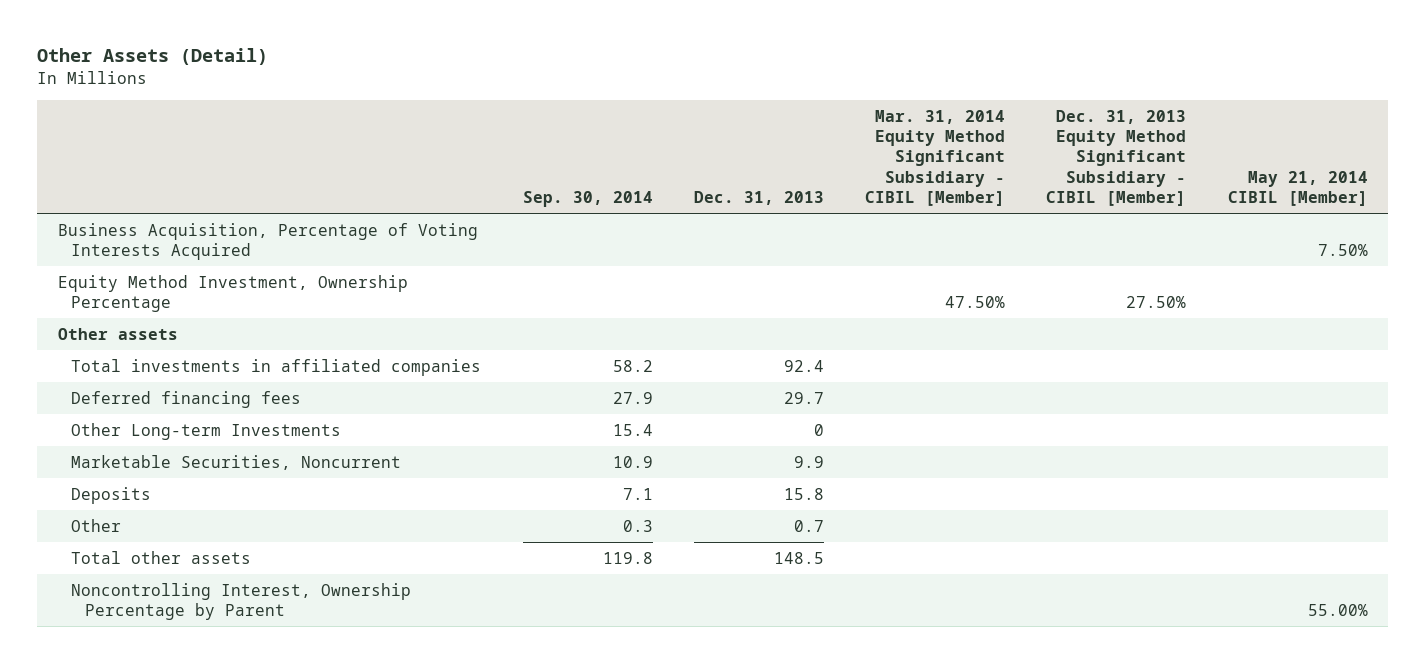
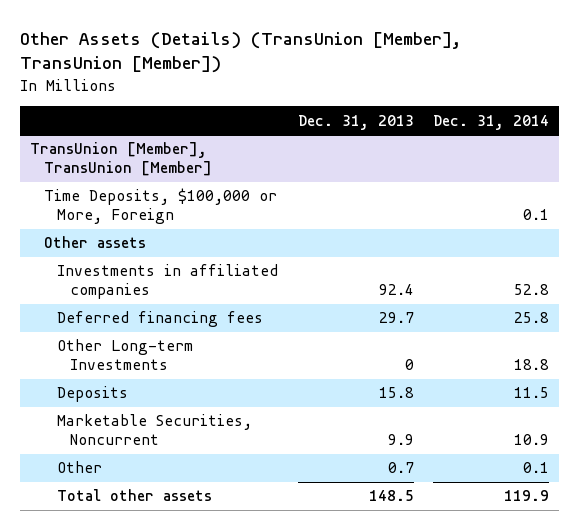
[36,48,268,66] Other Assets (Detail) -> [20,31,462,74] Other Assets (Details) (TransUnion [Member], TransUnion [Member])
[522,190,653,207] Sep. 30, 2014 -> none
[865,109,1006,206] Mar. 31, 2014 Equity Method Significant Subsidiary - CIBIL [Member] -> none
[1046,109,1187,206] Dec. 31, 2013 Equity Method Significant Subsidiary - CIBIL [Member] -> none
[1227,170,1368,206] May 21, 2014 CIBIL [Member] -> none
none -> [433,114,550,130] Dec. 31, 2014
[57,222,478,261] Business Acquisition, Percentage of Voting Interests Acquired -> none
[57,274,408,313] Equity Method Investment, Ownership Percentage -> none
none -> [30,142,212,177] TransUnion [Member], TransUnion [Member]
none -> [43,188,277,225] Time Deposits, $100,000 or More, Foreign
[71,358,482,376] Total investments in affiliated companies -> [56,264,278,300] Investments in affiliated companies
[71,454,402,470] Marketable Securities, Noncurrent -> none
none -> [56,414,252,446] Marketable Securities, Noncurrent
[71,582,412,621] Noncontrolling Interest, Ownership Percentage by Parent -> none

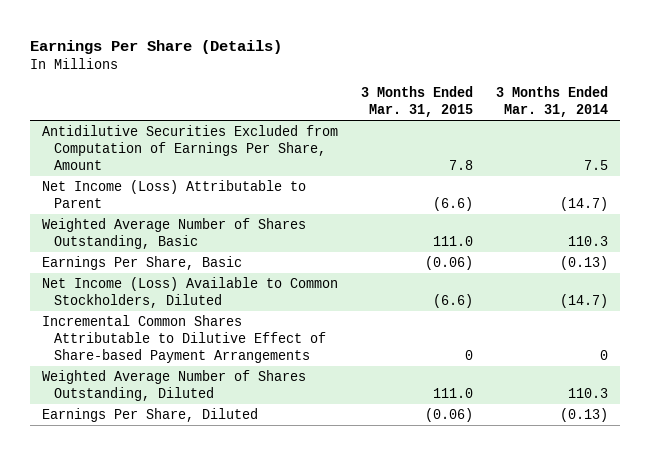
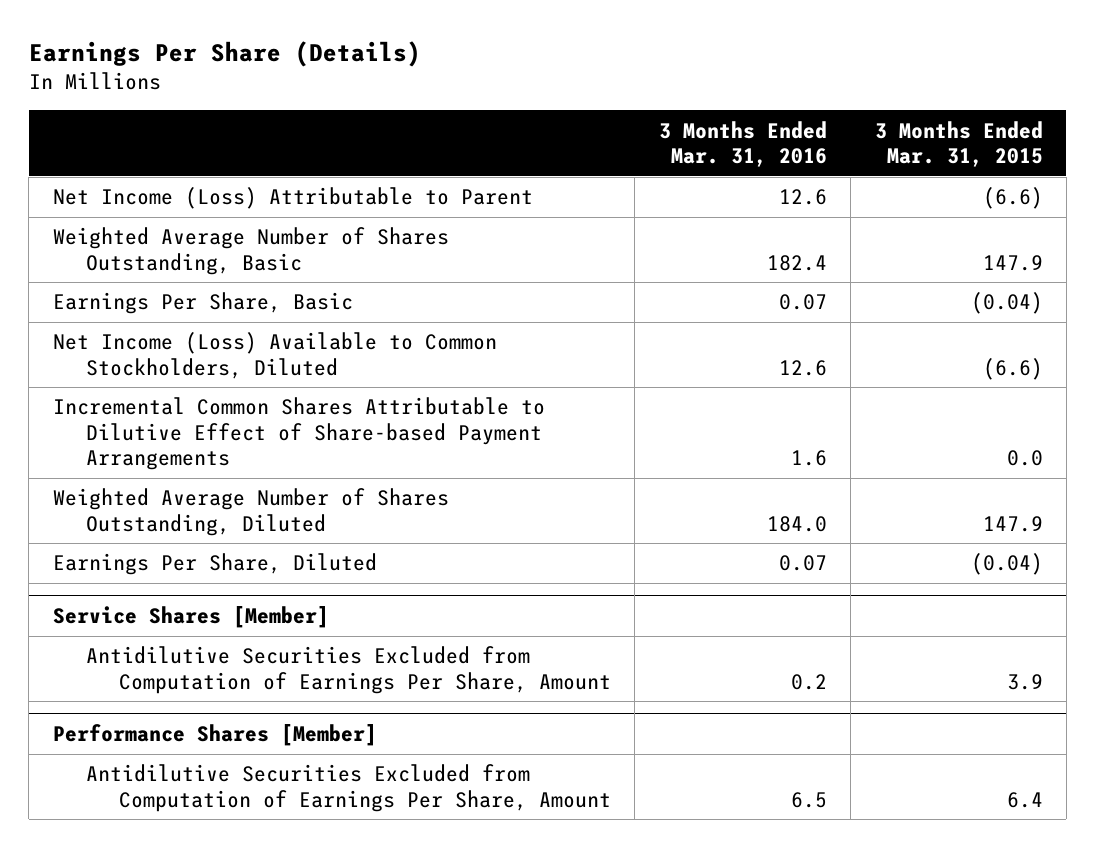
[496,85,609,118] 3 Months Ended Mar. 31, 2014 -> none
none -> [658,120,827,168] 3 Months Ended Mar. 31, 2016
[41,124,338,171] Antidilutive Securities Excluded from Computation of Earnings Per Share, Amount -> none
[433,236,474,247] 111.0 -> [982,254,1043,271] 147.9
[425,255,474,270] (0.06) -> [970,292,1043,315] (0.04)
[465,350,474,361] 0 -> [1006,450,1043,467] 0.0
[433,388,474,399] 111.0 -> [982,515,1043,532] 147.9
[425,407,474,422] (0.06) -> [970,553,1043,576] (0.04)
none -> [52,606,329,629] Service Shares [Member]
none -> [85,646,611,694] Antidilutive Securities Excluded from Computation of Earnings Per Share, Amount
none -> [52,724,377,747] Performance Shares [Member]
none -> [85,764,611,812] Antidilutive Securities Excluded from Computation of Earnings Per Share, Amount

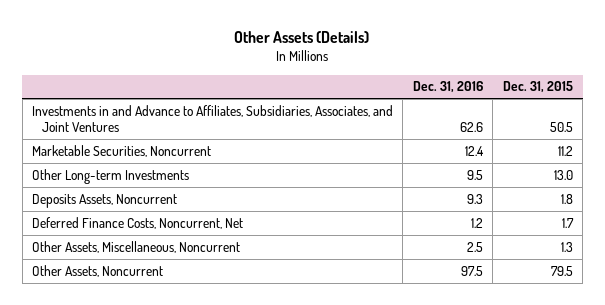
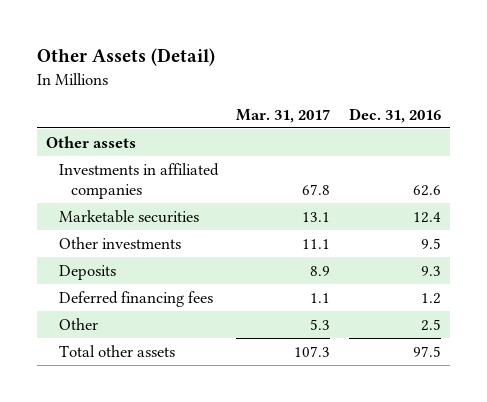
[234,30,370,43] Other Assets (Details) -> [36,48,215,67] Other Assets (Detail)
[502,81,573,94] Dec. 31, 2015 -> none
none -> [236,108,331,123] Mar. 31, 2017
none -> [46,135,137,148] Other assets
[32,104,394,133] Investments in and Advance to Affiliates, Subsidiaries, Associates, and Joint Ventures -> [58,162,219,199] Investments in affiliated companies
[32,144,212,157] Marketable Securities, Noncurrent -> [58,209,199,223] Marketable securities
[32,168,190,184] Other Long-term Investments -> [58,236,181,249] Other investments
[32,193,178,208] Deposits Assets, Noncurrent -> [58,264,116,280] Deposits
[32,216,244,229] Deferred Finance Costs, Noncurrent, Net -> [58,290,213,307] Deferred financing fees
[32,240,241,253] Other Assets, Miscellaneous, Noncurrent -> [58,317,98,330] Other
[32,264,164,277] Other Assets, Noncurrent -> [58,344,175,357] Total other assets

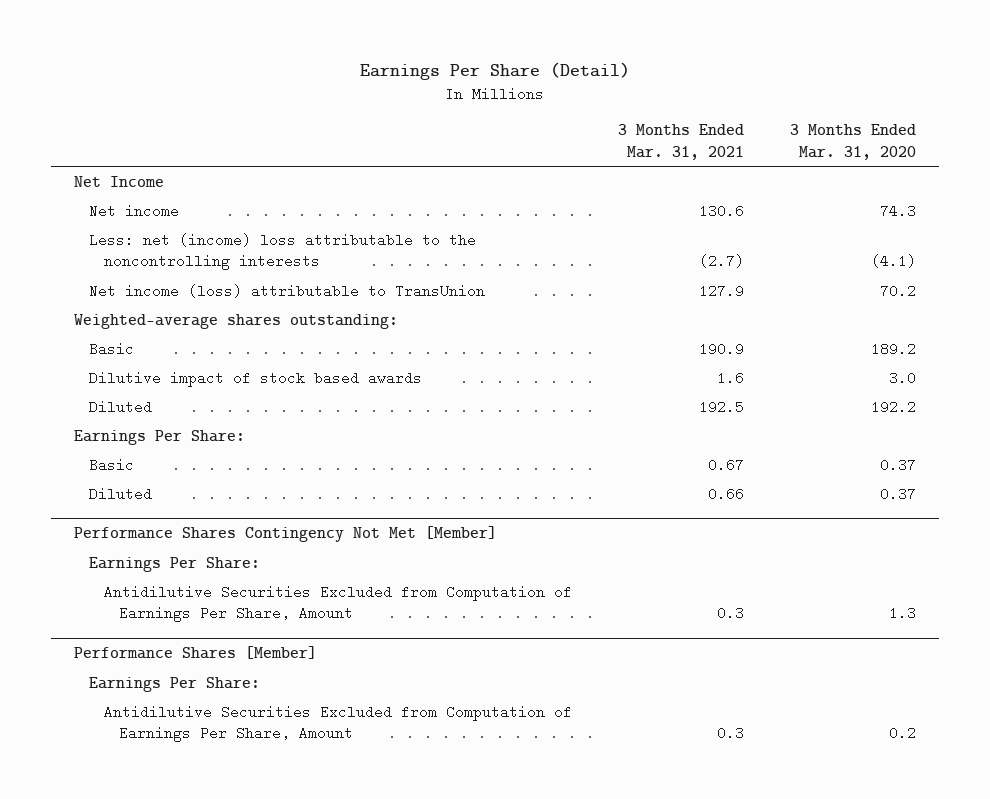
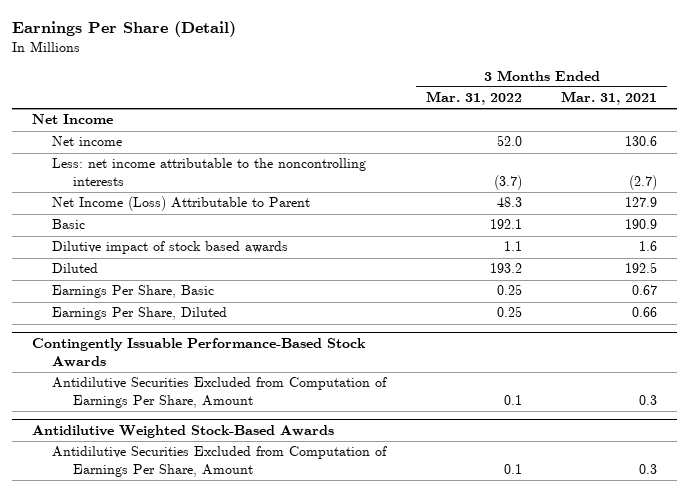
[789,124,916,160] 3 Months Ended Mar. 31, 2020 -> none
none -> [425,91,522,106] Mar. 31, 2022
[73,313,398,329] Weighted-average shares outstanding: -> none
[88,232,476,271] Less: net (income) loss attributable to the noncontrolling interests -> [52,158,367,186] Less: net income attributable to the noncontrolling interests
[88,283,485,298] Net income (loss) attributable to TransUnion -> [52,196,311,212] Net Income (Loss) Attributable to Parent
[73,429,245,445] Earnings Per Share: -> none
[73,526,497,543] Performance Shares Contingency Not Met [Member] -> none
[88,556,260,572] Earnings Per Share: -> none
[88,457,134,472] Basic -> [52,285,215,299] Earnings Per Share, Basic
[88,486,152,501] Diluted -> [52,307,228,321] Earnings Per Share, Diluted
none -> [32,338,367,367] Contingently Issuable Performance-Based Stock Awards
[73,646,317,660] Performance Shares [Member] -> none
[88,676,260,692] Earnings Per Share: -> none
none -> [32,425,335,439] Antidilutive Weighted Stock-Based Awards

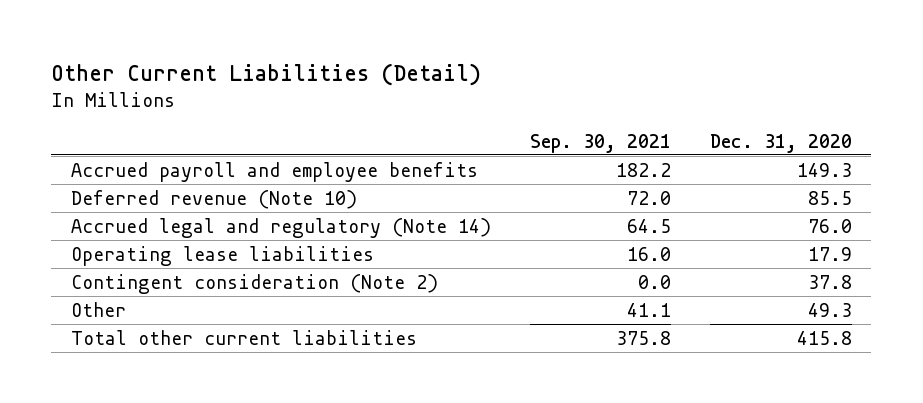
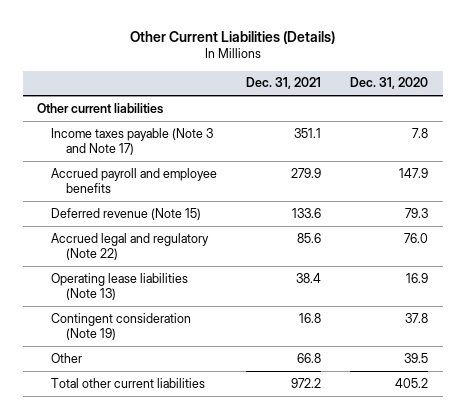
[51,63,482,87] Other Current Liabilities (Detail) -> [129,30,335,44] Other Current Liabilities (Details)
[529,133,671,153] Sep. 30, 2021 -> none
none -> [246,77,322,90] Dec. 31, 2021
none -> [37,102,164,114] Other current liabilities
none -> [51,127,214,156] Income taxes payable (Note 3 and Note 17)
[796,162,852,177] 149.3 -> [399,167,429,178] 147.9
[70,189,357,209] Deferred revenue (Note 10) -> [51,207,202,220] Deferred revenue (Note 15)
[807,190,852,205] 85.5 -> [405,207,429,218] 79.3
[70,217,491,238] Accrued legal and regulatory (Note 14) -> [51,232,210,261] Accrued legal and regulatory (Note 22)
[70,245,374,266] Operating lease liabilities -> [51,272,189,301] Operating lease liabilities (Note 13)
[807,246,852,261] 17.9 -> [406,272,429,283] 16.9
[70,273,438,294] Contingent consideration (Note 2) -> [51,312,192,341] Contingent consideration (Note 19)
[807,302,852,317] 49.3 -> [404,352,429,363] 39.5
[796,330,852,345] 415.8 -> [395,377,429,388] 405.2

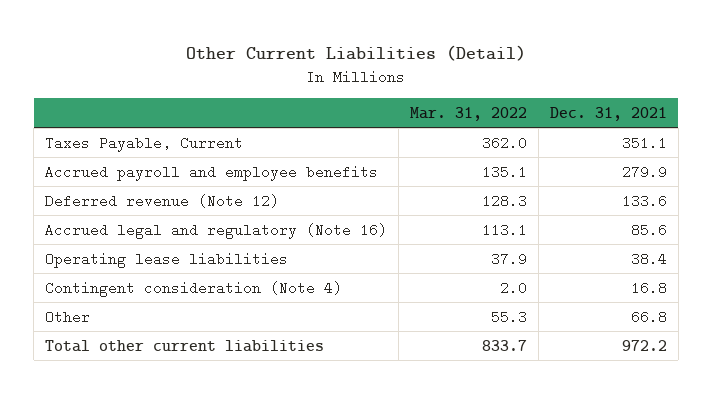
[129,30,335,44] Other Current Liabilities (Details) -> [186,45,527,62] Other Current Liabilities (Detail)
[350,77,429,90] Dec. 31, 2020 -> none
none -> [410,106,528,121] Mar. 31, 2022
[37,102,164,114] Other current liabilities -> none
[51,127,214,156] Income taxes payable (Note 3 and Note 17) -> [45,135,244,152] Taxes Payable, Current
[51,207,202,220] Deferred revenue (Note 15) -> [45,193,280,208] Deferred revenue (Note 12)
[51,232,210,261] Accrued legal and regulatory (Note 22) -> [45,222,388,239] Accrued legal and regulatory (Note 16)
[51,272,189,301] Operating lease liabilities (Note 13) -> [45,251,289,268] Operating lease liabilities
[51,312,192,341] Contingent consideration (Note 19) -> [45,280,343,297] Contingent consideration (Note 4)

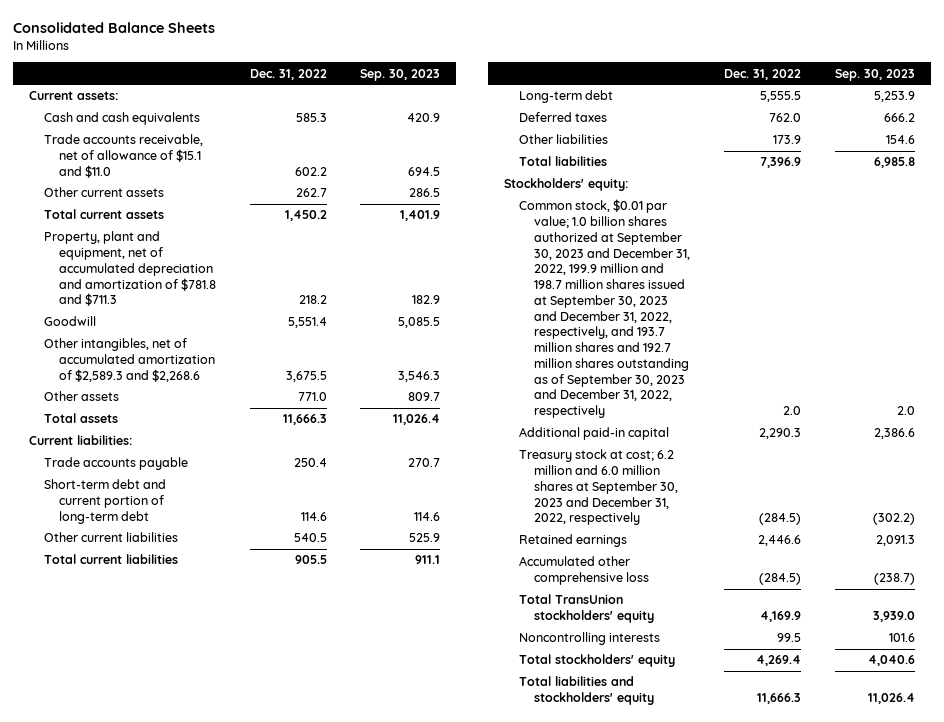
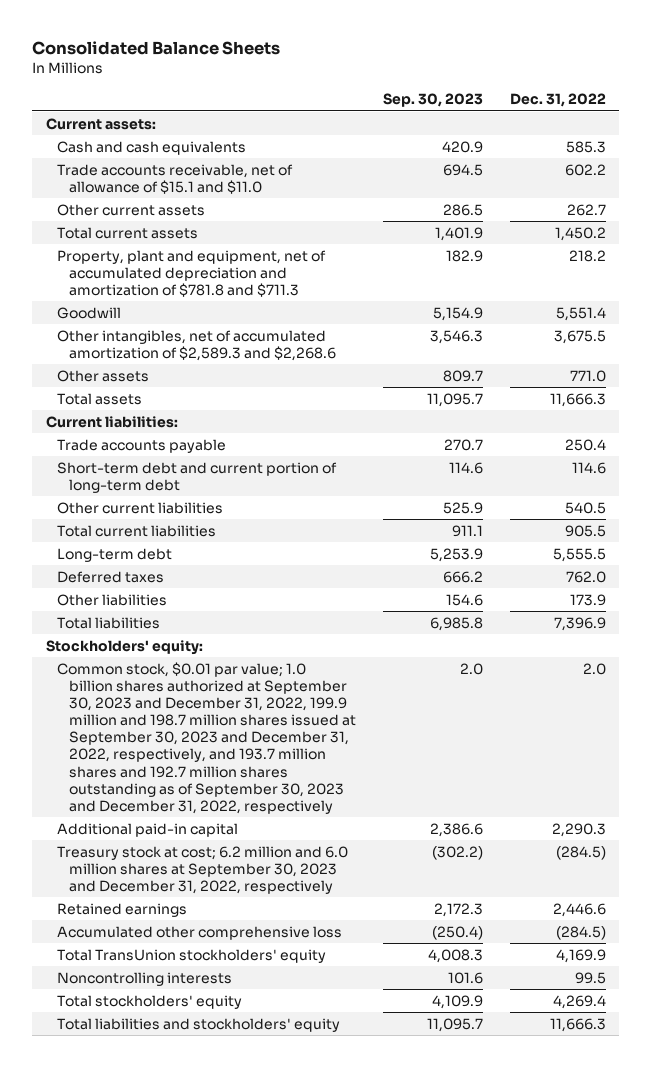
[397,317,440,329] 5,085.5 -> [432,306,483,321] 5,154.9
[392,414,440,426] 11,026.4 -> [426,392,483,407] 11,095.7
[875,535,915,547] 2,091.3 -> [433,902,483,917] 2,172.3
[873,573,915,586] (238.7) -> [431,925,483,940] (250.4)
[872,611,915,623] 3,939.0 -> [427,948,483,963] 4,008.3
[867,655,915,667] 4,040.6 -> [431,994,483,1009] 4,109.9
[867,693,915,705] 11,026.4 -> [426,1017,483,1032] 11,095.7

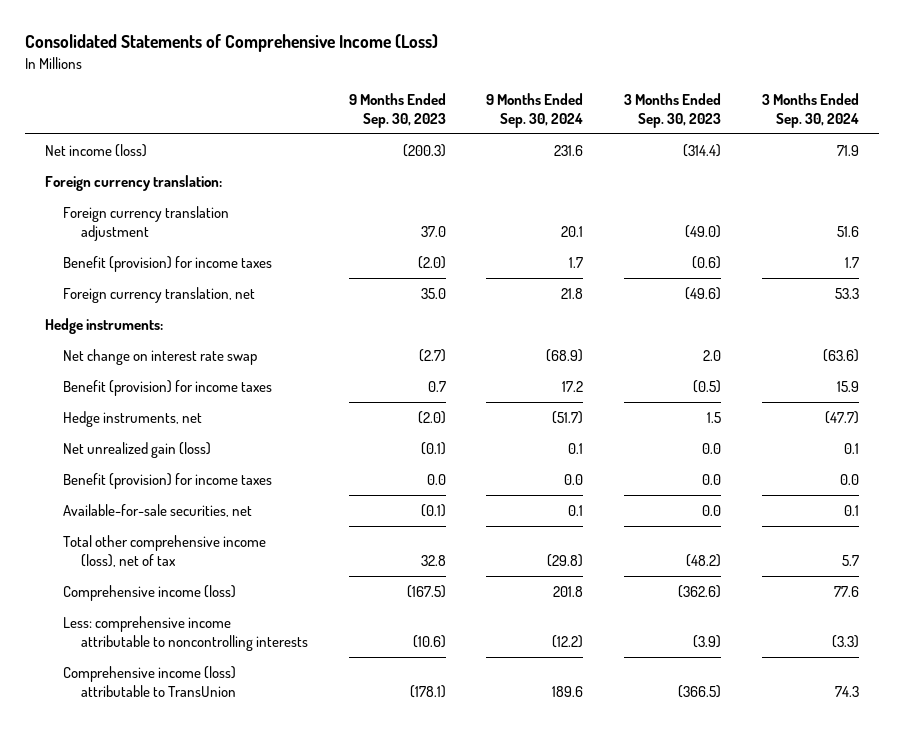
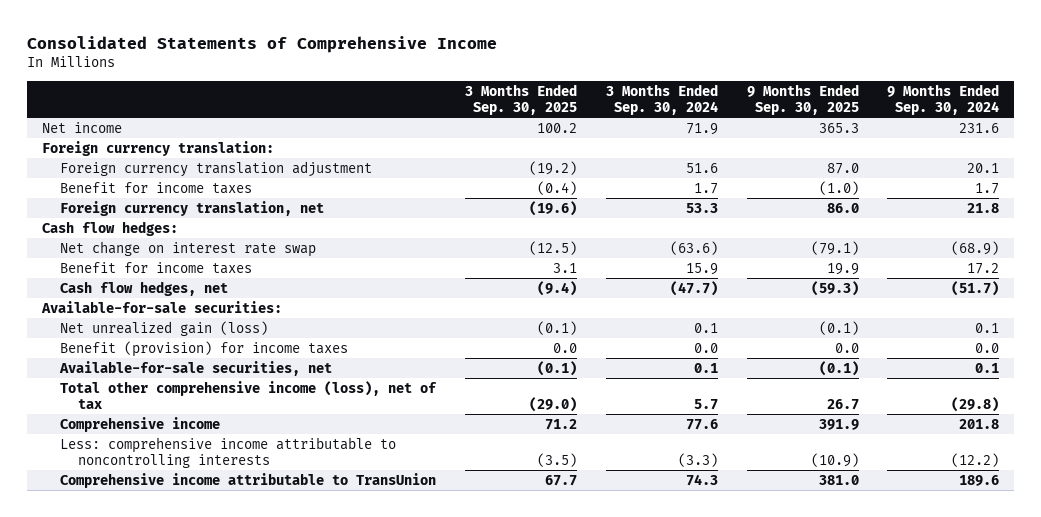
[24,34,438,53] Consolidated Statements of Comprehensive Income (Loss) -> [27,35,498,53] Consolidated Statements of Comprehensive Income
[348,92,446,128] 9 Months Ended Sep. 30, 2023 -> none
[624,92,722,128] 3 Months Ended Sep. 30, 2023 -> none
none -> [464,83,577,116] 3 Months Ended Sep. 30, 2025
none -> [746,83,859,116] 9 Months Ended Sep. 30, 2025
[45,143,148,157] Net income (loss) -> [41,121,122,133] Net income
[63,255,273,272] Benefit (provision) for income taxes -> [60,181,253,194] Benefit for income taxes
[45,317,164,334] Hedge instruments: -> [41,220,178,236] Cash flow hedges:
[63,379,273,396] Benefit (provision) for income taxes -> [60,261,253,274] Benefit for income taxes
[63,410,203,427] Hedge instruments, net -> [60,280,229,296] Cash flow hedges, net
none -> [40,300,282,313] Available-for-sale securities:
[63,584,237,601] Comprehensive income (loss) -> [60,416,221,432] Comprehensive income
[63,665,237,698] Comprehensive income (loss) attributable to TransUnion -> [60,472,437,488] Comprehensive income attributable to TransUnion

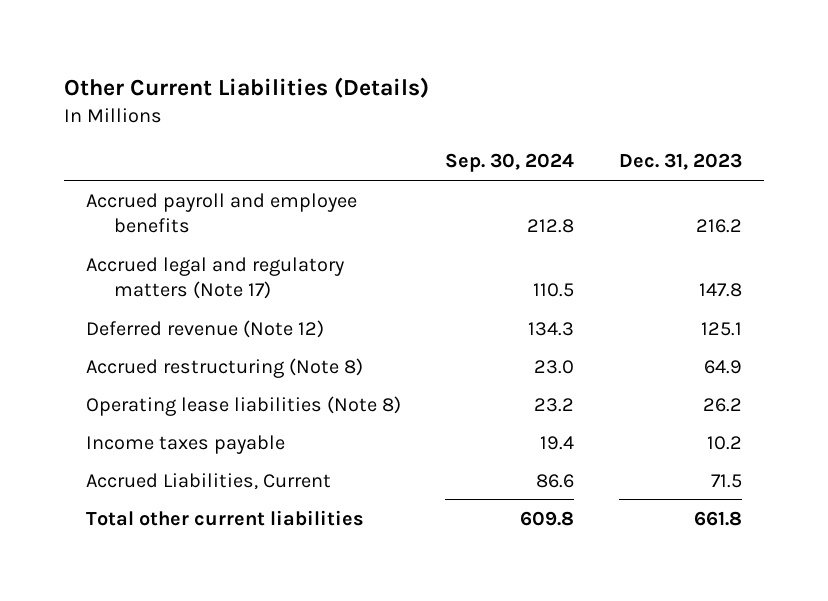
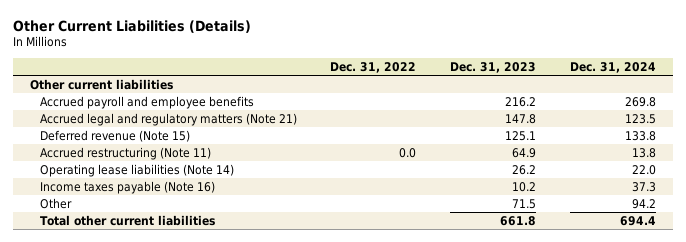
[445,153,575,173] Sep. 30, 2024 -> none
none -> [330,61,417,73] Dec. 31, 2022
none -> [569,61,656,73] Dec. 31, 2024
none -> [29,78,173,90] Other current liabilities
[85,256,344,299] Accrued legal and regulatory matters (Note 17) -> [39,112,297,126] Accrued legal and regulatory matters (Note 21)
[85,319,324,338] Deferred revenue (Note 12) -> [39,129,190,142] Deferred revenue (Note 15)
[85,357,363,378] Accrued restructuring (Note 8) -> [39,146,211,160] Accrued restructuring (Note 11)
[85,395,401,416] Operating lease liabilities (Note 8) -> [39,163,234,177] Operating lease liabilities (Note 14)
[85,434,285,454] Income taxes payable -> [39,180,215,194] Income taxes payable (Note 16)
[85,472,331,490] Accrued Liabilities, Current -> [39,197,72,209] Other

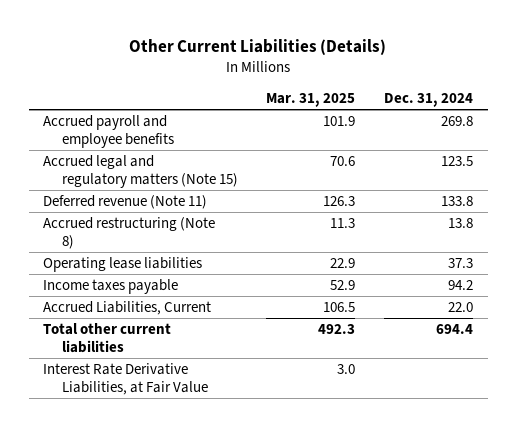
[330,61,417,73] Dec. 31, 2022 -> none
[450,61,537,73] Dec. 31, 2023 -> none
none -> [266,92,356,107] Mar. 31, 2025
[29,78,173,90] Other current liabilities -> none
[39,197,72,209] Other -> none
[39,112,297,126] Accrued legal and regulatory matters (Note 21) -> [43,154,238,188] Accrued legal and regulatory matters (Note 15)
[39,129,190,142] Deferred revenue (Note 15) -> [43,194,208,209] Deferred revenue (Note 11)
[39,146,211,160] Accrued restructuring (Note 11) -> [43,216,216,249] Accrued restructuring (Note 8)
[39,163,234,177] Operating lease liabilities (Note 14) -> [43,256,203,272] Operating lease liabilities
[631,164,656,175] 22.0 -> [448,257,474,268] 37.3
[39,180,215,194] Income taxes payable (Note 16) -> [43,278,179,294] Income taxes payable
[631,181,656,192] 37.3 -> [448,279,474,290] 94.2
none -> [43,300,212,315] Accrued Liabilities, Current
none -> [43,362,208,395] Interest Rate Derivative Liabilities, at Fair Value

